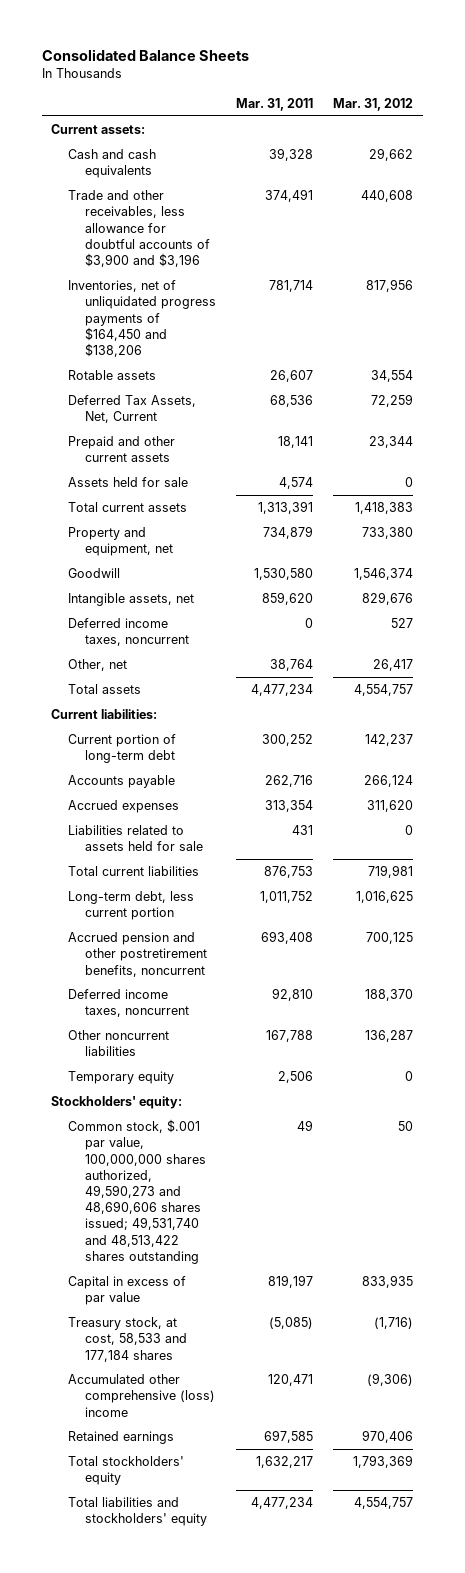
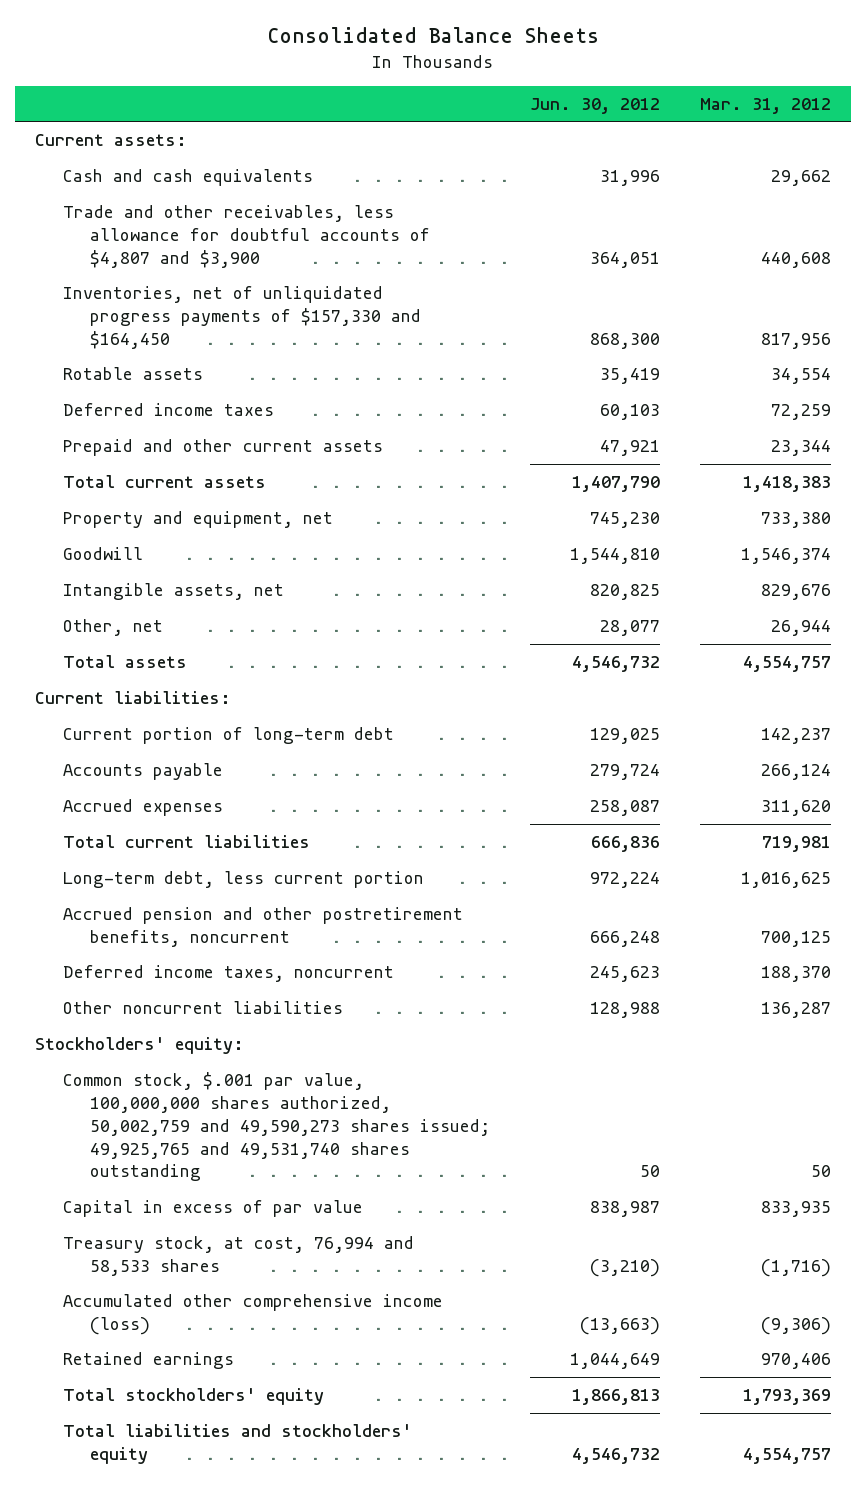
[236,97,314,111] Mar. 31, 2011 -> none
none -> [530,97,661,114] Jun. 30, 2012
[68,190,211,267] Trade and other receivables, less allowance for doubtful accounts of $3,900 and $3,196 -> [62,205,431,268] Trade and other receivables, less allowance for doubtful accounts of $4,807 and $3,900
[68,280,217,357] Inventories, net of unliquidated progress payments of $164,450 and $138,206 -> [62,286,422,349] Inventories, net of unliquidated progress payments of $157,330 and $164,450
[68,395,197,424] Deferred Tax Assets, Net, Current -> [62,403,274,417] Deferred income taxes
[68,477,189,488] Assets held for sale -> none
[68,618,190,647] Deferred income taxes, noncurrent -> none
[373,659,414,672] 26,417 -> [771,620,832,637] 26,944
[68,825,204,852] Liabilities related to assets held for sale -> none
[68,1071,175,1085] Temporary equity -> none
[68,1119,207,1264] Common stock, $.001 par value, 100,000,000 shares authorized, 49,590,273 and 48,690,606 shares issued; 49,531,740 and 48,513,422 shares outstanding -> [62,1072,491,1182] Common stock, $.001 par value, 100,000,000 shares authorized, 50,002,759 and 49,590,273 shares issued; 49,925,765 and 49,531,740 shares outstanding
[68,1317,188,1362] Treasury stock, at cost, 58,533 and 177,184 shares -> [62,1236,414,1276] Treasury stock, at cost, 76,994 and 58,533 shares
[68,1374,216,1417] Accumulated other comprehensive (loss) income -> [62,1294,443,1335] Accumulated other comprehensive income (loss)

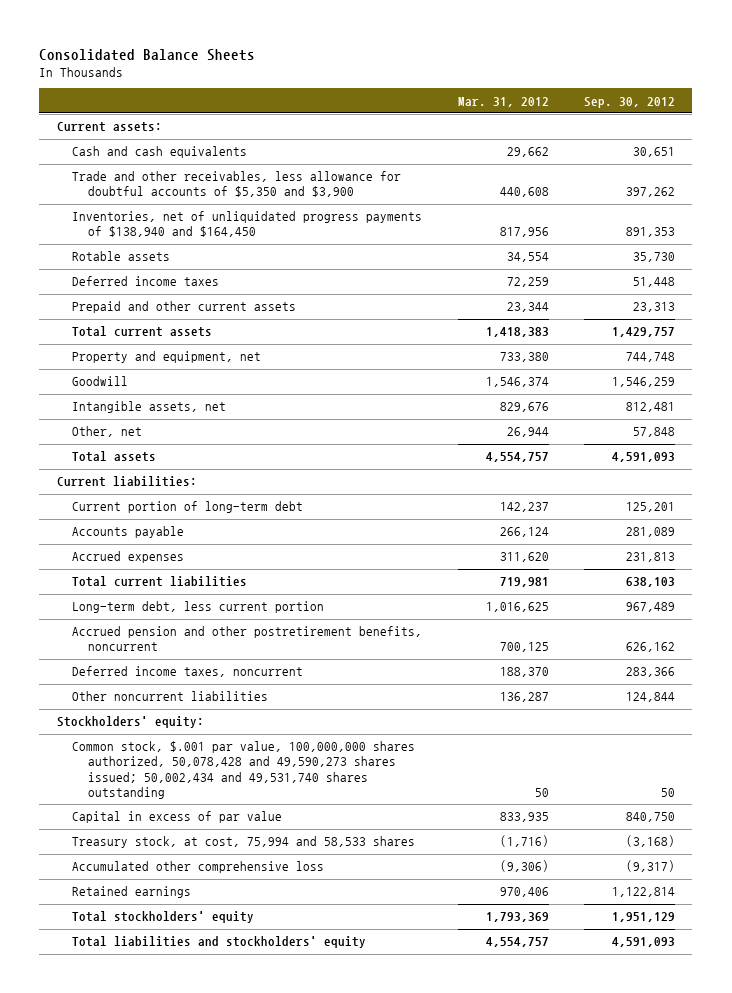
[530,97,661,114] Jun. 30, 2012 -> none
none -> [583,96,675,108] Sep. 30, 2012
[62,205,431,268] Trade and other receivables, less allowance for doubtful accounts of $4,807 and $3,900 -> [72,171,402,198] Trade and other receivables, less allowance for doubtful accounts of $5,350 and $3,900
[62,286,422,349] Inventories, net of unliquidated progress payments of $157,330 and $164,450 -> [72,211,423,238] Inventories, net of unliquidated progress payments of $138,940 and $164,450
[62,1072,491,1182] Common stock, $.001 par value, 100,000,000 shares authorized, 50,002,759 and 49,590,273 shares issued; 49,925,765 and 49,531,740 shares outstanding -> [72,741,416,799] Common stock, $.001 par value, 100,000,000 shares authorized, 50,078,428 and 49,590,273 shares issued; 50,002,434 and 49,531,740 shares outstanding
[62,1236,414,1276] Treasury stock, at cost, 76,994 and 58,533 shares -> [72,836,416,849] Treasury stock, at cost, 75,994 and 58,533 shares
[62,1294,443,1335] Accumulated other comprehensive income (loss) -> [72,861,325,874] Accumulated other comprehensive loss

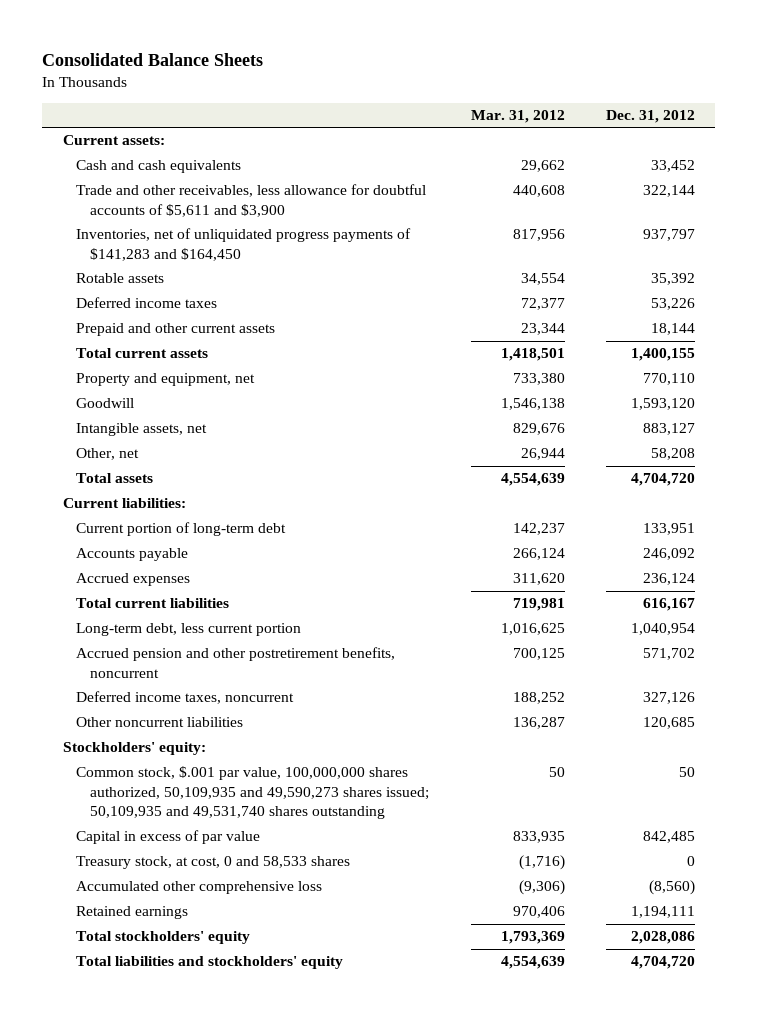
[583,96,675,108] Sep. 30, 2012 -> none
none -> [605,109,695,123] Dec. 31, 2012
[72,171,402,198] Trade and other receivables, less allowance for doubtful accounts of $5,350 and $3,900 -> [76,184,427,217] Trade and other receivables, less allowance for doubtful accounts of $5,611 and $3,900
[72,211,423,238] Inventories, net of unliquidated progress payments of $138,940 and $164,450 -> [76,228,412,261] Inventories, net of unliquidated progress payments of $141,283 and $164,450
[506,277,549,288] 72,259 -> [520,298,565,311] 72,377
[485,327,549,338] 1,418,383 -> [500,348,565,362] 1,418,501
[485,377,549,388] 1,546,374 -> [500,398,565,411] 1,546,138
[485,452,549,463] 4,554,757 -> [500,473,565,487] 4,554,639
[499,667,549,678] 188,370 -> [512,692,565,705] 188,252
[72,741,416,799] Common stock, $.001 par value, 100,000,000 shares authorized, 50,078,428 and 49,590,273 shares issued; 50,002,434 and 49,531,740 shares outstanding -> [76,766,430,820] Common stock, $.001 par value, 100,000,000 shares authorized, 50,109,935 and 49,590,273 shares issued; 50,109,935 and 49,531,740 shares outstanding
[72,836,416,849] Treasury stock, at cost, 75,994 and 58,533 shares -> [76,856,351,870] Treasury stock, at cost, 0 and 58,533 shares
[485,937,549,948] 4,554,757 -> [500,956,565,970] 4,554,639

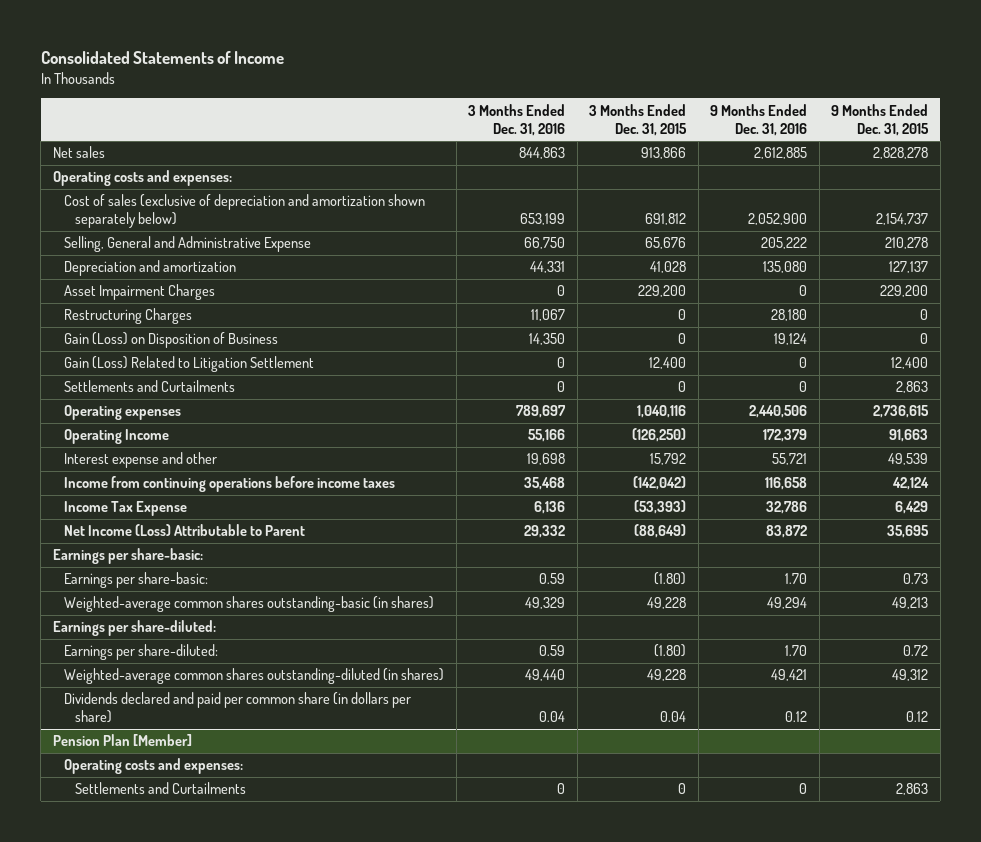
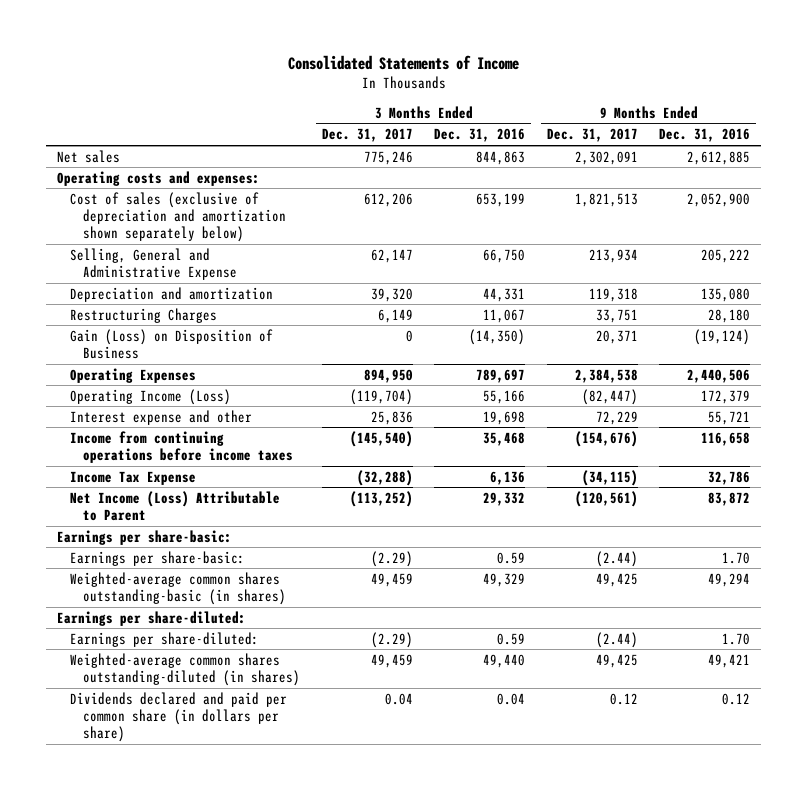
[589,103,688,136] 3 Months Ended Dec. 31, 2015 -> none
[831,103,930,136] 9 Months Ended Dec. 31, 2015 -> none
none -> [321,128,413,143] Dec. 31, 2017
none -> [546,128,638,143] Dec. 31, 2017
[64,284,216,301] Asset Impairment Charges -> none
[64,356,315,373] Gain (Loss) Related to Litigation Settlement -> none
[64,380,236,393] Settlements and Curtailments -> none
[529,333,566,346] 14,350 -> [469,328,526,345] (14,350)
[774,333,808,346] 19,124 -> [694,328,751,345] (19,124)
[64,405,182,421] Operating expenses -> [70,367,197,383] Operating Expenses
[64,429,170,445] Operating Income -> [70,388,232,405] Operating Income (Loss)
[53,734,193,747] Pension Plan [Member] -> none
[64,758,244,775] Operating costs and expenses: -> none
[75,782,247,795] Settlements and Curtailments -> none

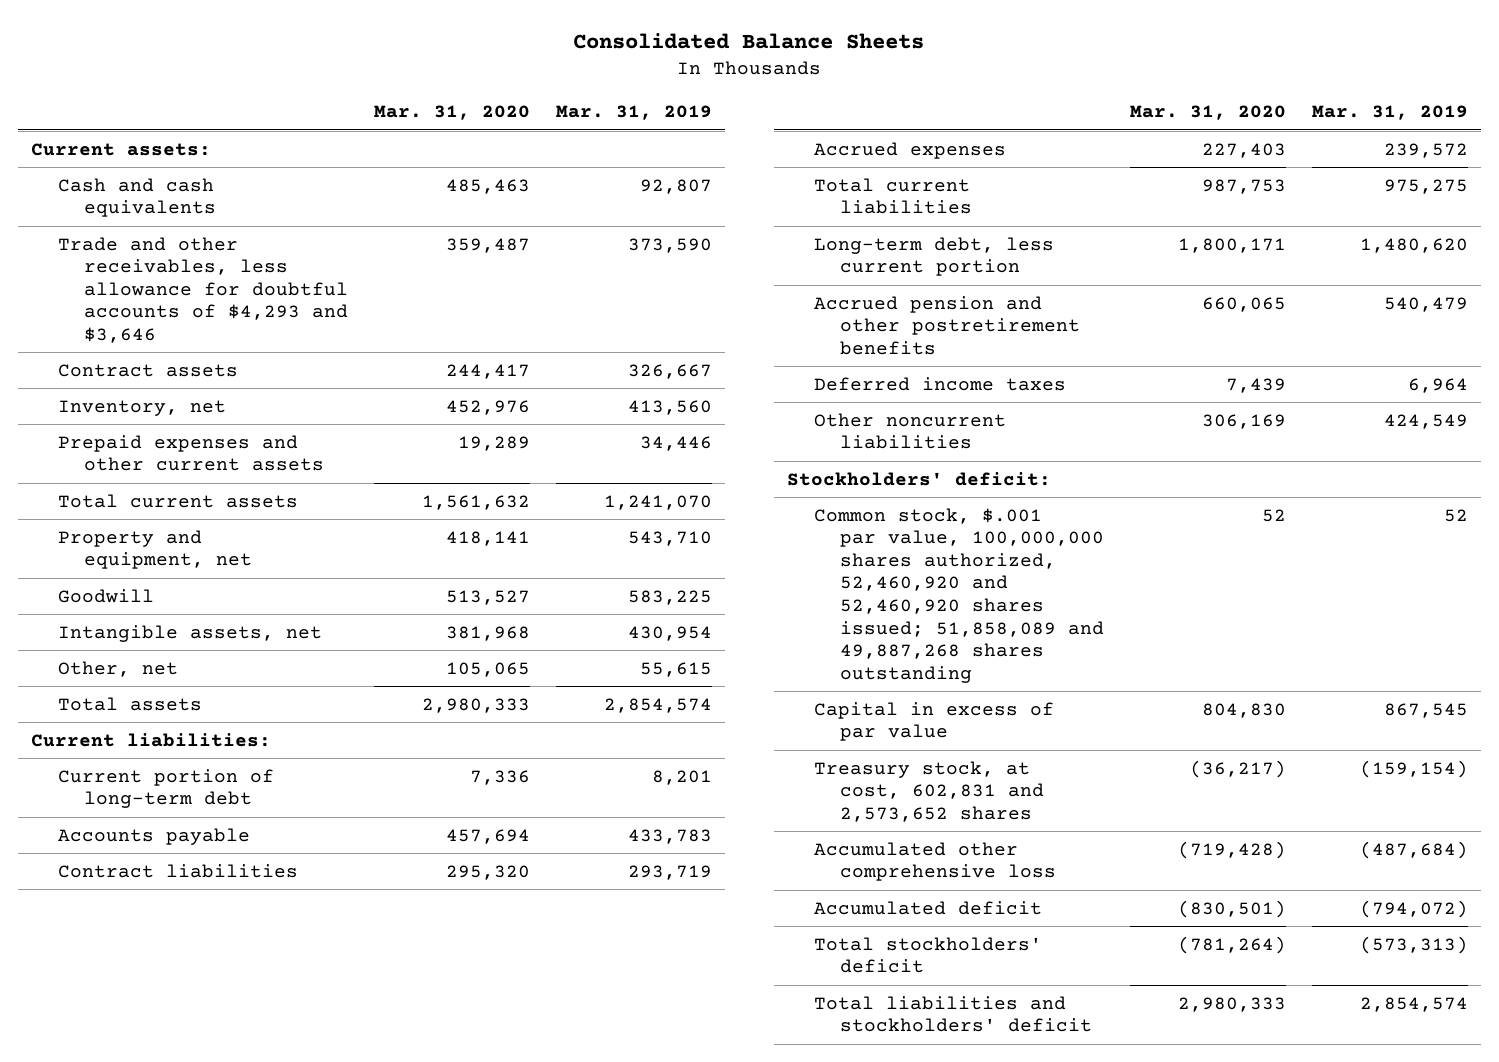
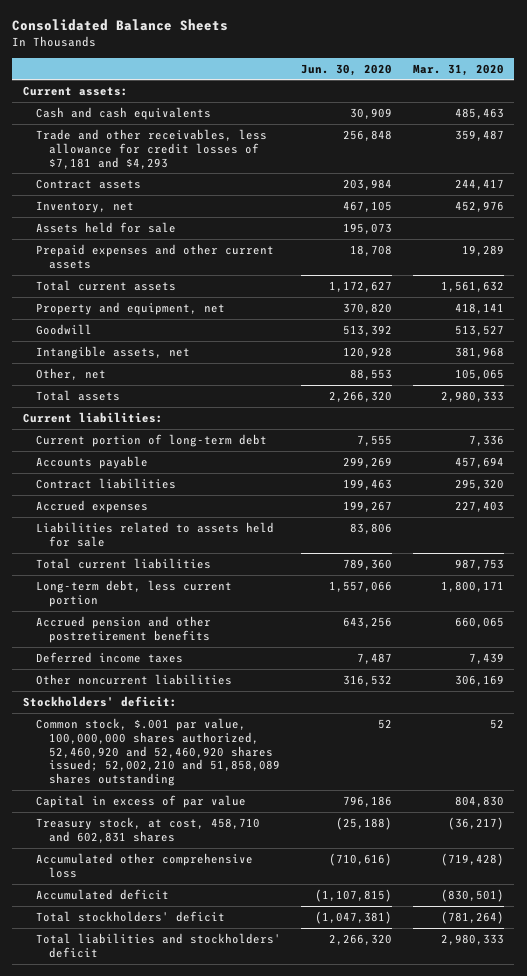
[556,105,713,121] Mar. 31, 2019 -> none
none -> [301,63,393,76] Jun. 30, 2020
[57,236,349,344] Trade and other receivables, less allowance for doubtful accounts of $4,293 and $3,646 -> [35,128,267,169] Trade and other receivables, less allowance for credit losses of $7,181 and $4,293
none -> [35,221,176,233] Assets held for sale
none -> [35,521,274,547] Liabilities related to assets held for sale
[813,507,1105,683] Common stock, $.001 par value, 100,000,000 shares authorized, 52,460,920 and 52,460,920 shares issued; 51,858,089 and 49,887,268 shares outstanding -> [35,717,280,787] Common stock, $.001 par value, 100,000,000 shares authorized, 52,460,920 and 52,460,920 shares issued; 52,002,210 and 51,858,089 shares outstanding
[813,760,1045,822] Treasury stock, at cost, 602,831 and 2,573,652 shares -> [35,816,260,843] Treasury stock, at cost, 458,710 and 602,831 shares

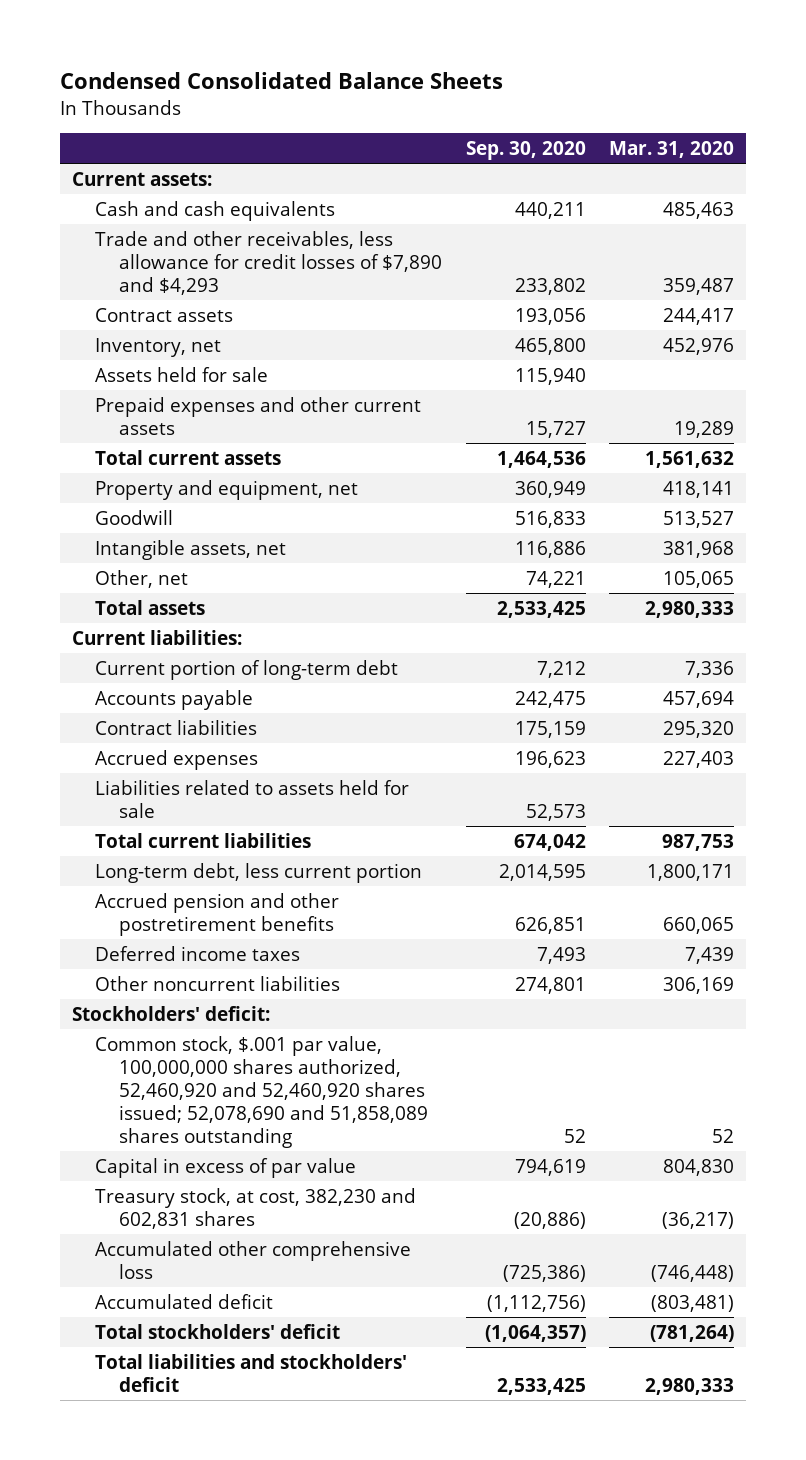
[12,19,229,32] Consolidated Balance Sheets -> [59,72,503,90] Condensed Consolidated Balance Sheets
[301,63,393,76] Jun. 30, 2020 -> none
none -> [465,141,586,161] Sep. 30, 2020
[35,128,267,169] Trade and other receivables, less allowance for credit losses of $7,181 and $4,293 -> [95,230,442,295] Trade and other receivables, less allowance for credit losses of $7,890 and $4,293
[35,717,280,787] Common stock, $.001 par value, 100,000,000 shares authorized, 52,460,920 and 52,460,920 shares issued; 52,002,210 and 51,858,089 shares outstanding -> [95,1035,428,1148] Common stock, $.001 par value, 100,000,000 shares authorized, 52,460,920 and 52,460,920 shares issued; 52,078,690 and 51,858,089 shares outstanding
[35,816,260,843] Treasury stock, at cost, 458,710 and 602,831 shares -> [95,1187,417,1229] Treasury stock, at cost, 382,230 and 602,831 shares
[440,852,504,866] (719,428) -> [651,1264,735,1282] (746,448)
[440,888,504,902] (830,501) -> [651,1294,735,1312] (803,481)

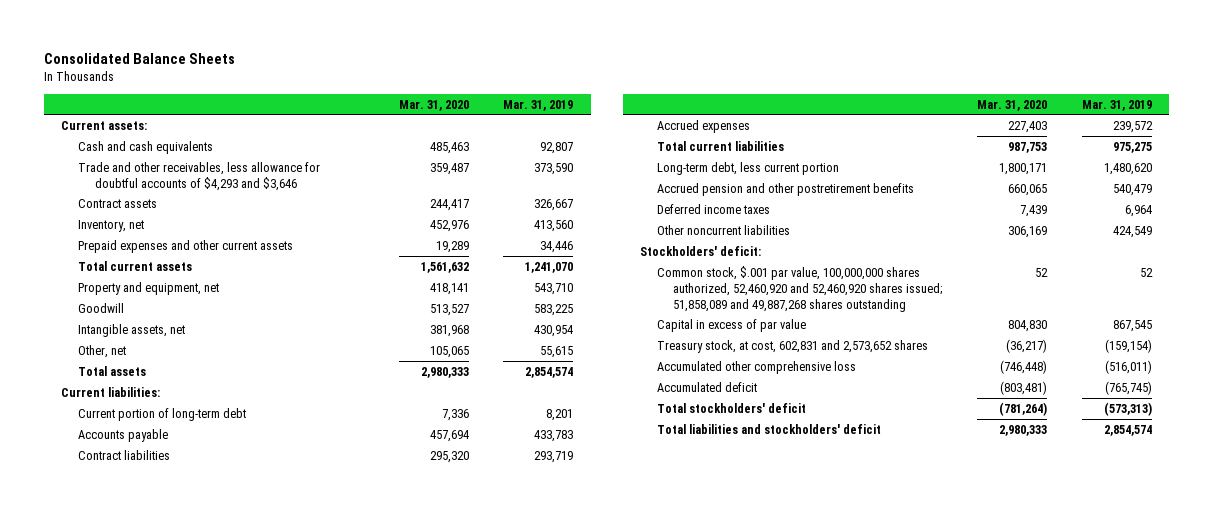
[59,72,503,90] Condensed Consolidated Balance Sheets -> [44,52,236,64] Consolidated Balance Sheets
[465,141,586,161] Sep. 30, 2020 -> none
none -> [503,99,574,111] Mar. 31, 2019
[95,230,442,295] Trade and other receivables, less allowance for credit losses of $7,890 and $4,293 -> [78,161,321,191] Trade and other receivables, less allowance for doubtful accounts of $4,293 and $3,646
[95,366,269,382] Assets held for sale -> none
[95,779,410,818] Liabilities related to assets held for sale -> none
[95,1035,428,1148] Common stock, $.001 par value, 100,000,000 shares authorized, 52,460,920 and 52,460,920 shares issued; 52,078,690 and 51,858,089 shares outstanding -> [656,265,943,312] Common stock, $.001 par value, 100,000,000 shares authorized, 52,460,920 and 52,460,920 shares issued; 51,858,089 and 49,887,268 shares outstanding
[95,1187,417,1229] Treasury stock, at cost, 382,230 and 602,831 shares -> [656,339,928,353] Treasury stock, at cost, 602,831 and 2,573,652 shares

